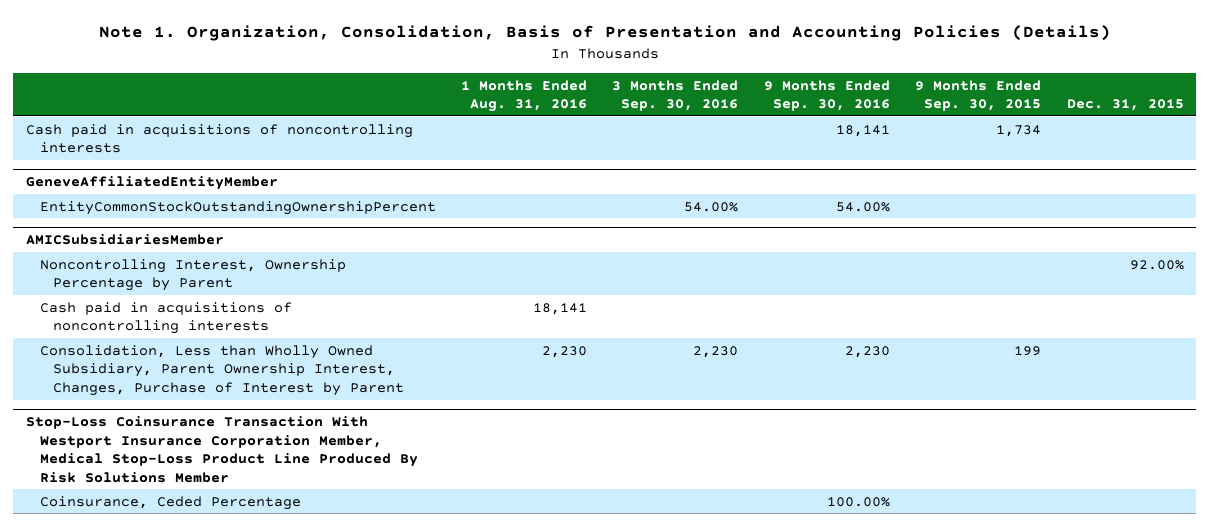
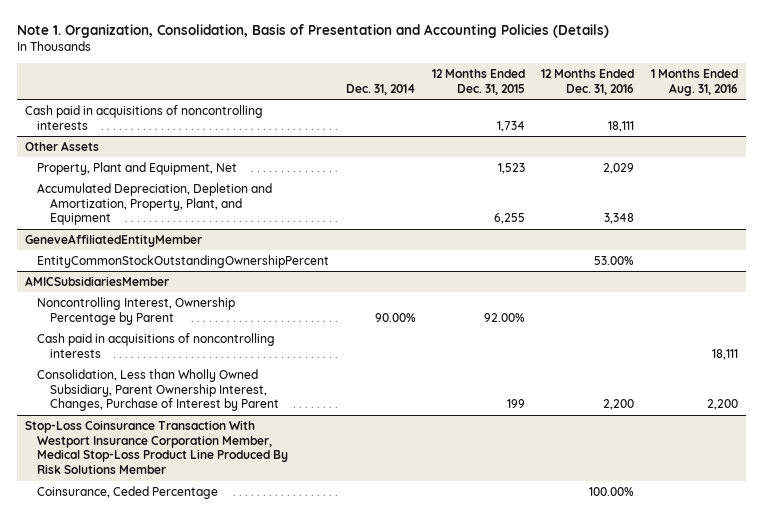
[612,79,739,112] 3 Months Ended Sep. 30, 2016 -> none
[763,79,890,112] 9 Months Ended Sep. 30, 2016 -> none
[915,79,1042,112] 9 Months Ended Sep. 30, 2015 -> none
[1066,99,1184,112] Dec. 31, 2015 -> none
none -> [345,83,416,95] Dec. 31, 2014
none -> [432,68,526,95] 12 Months Ended Dec. 31, 2015
none -> [541,68,635,95] 12 Months Ended Dec. 31, 2016
none -> [25,140,100,151] Other Assets
none -> [37,161,238,175] Property, Plant and Equipment, Net
none -> [37,182,273,226] Accumulated Depreciation, Depletion and Amortization, Property, Plant, and Equipment
[532,302,587,315] 18,141 -> [711,348,738,360] 18,111
[541,345,587,358] 2,230 -> [706,399,738,411] 2,200

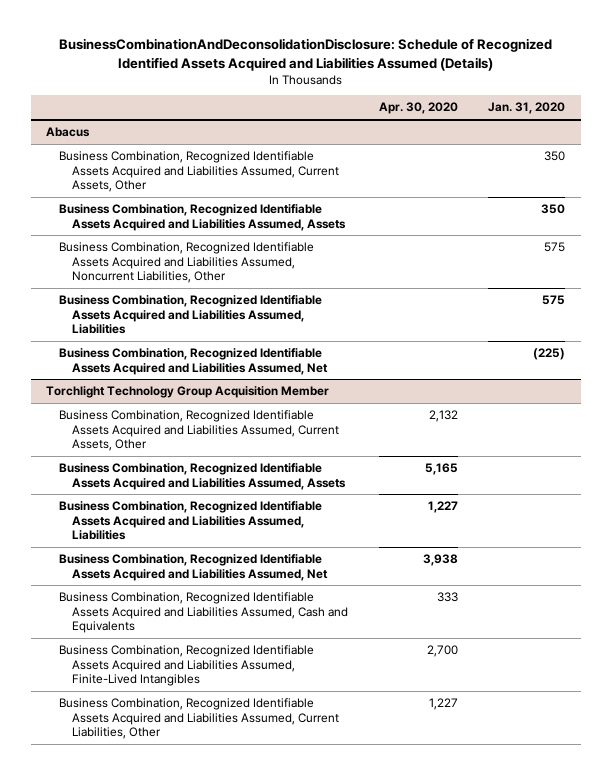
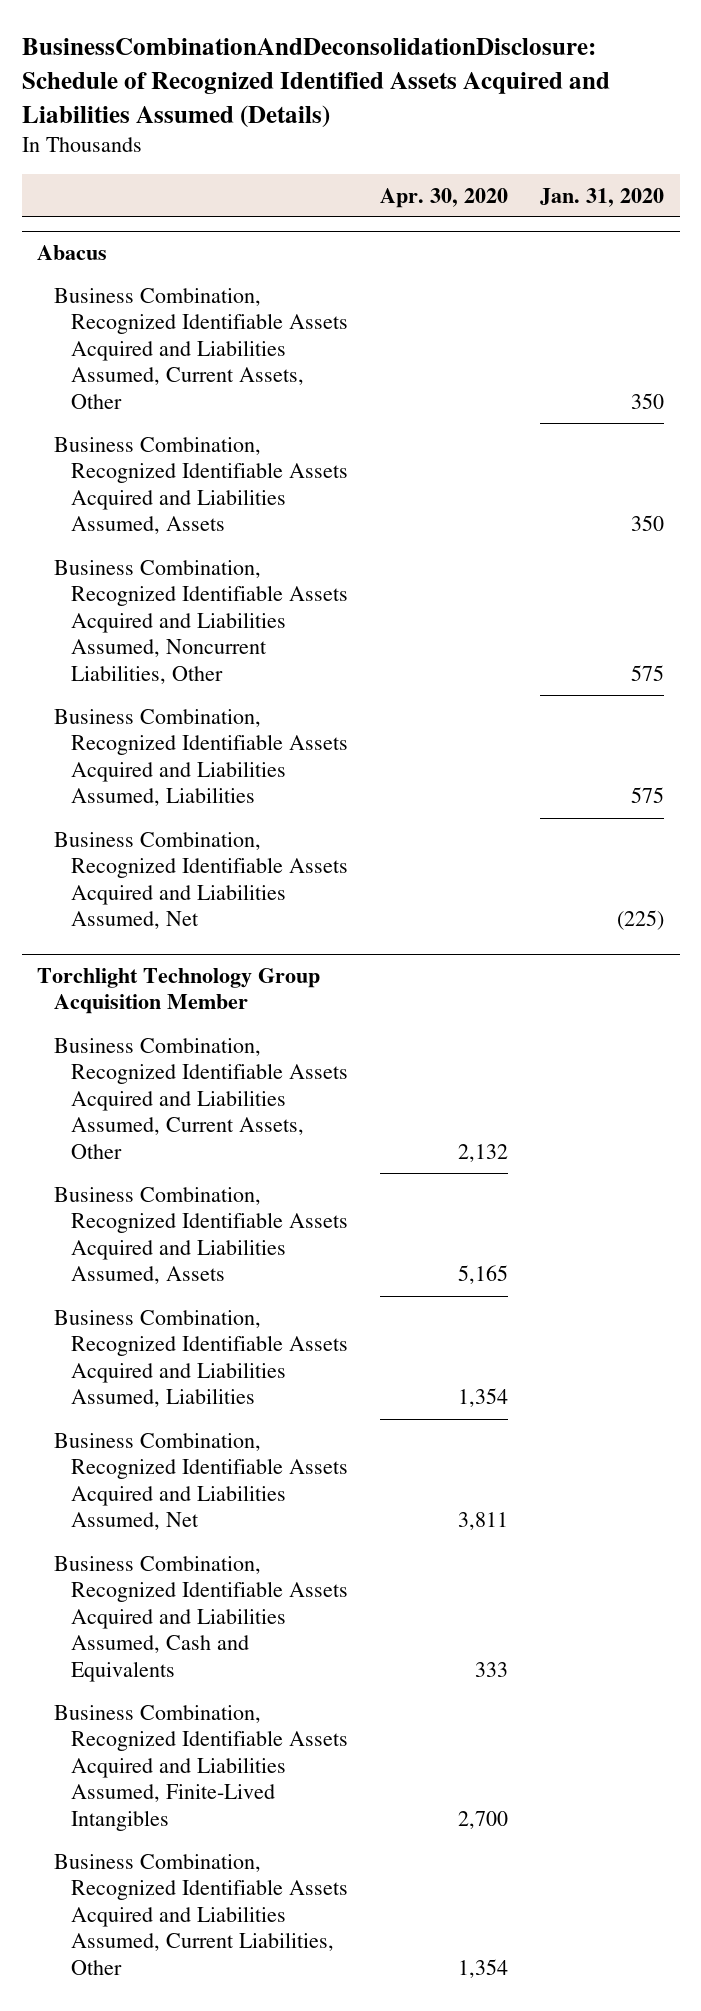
[427,501,458,514] 1,227 -> [458,1388,509,1408] 1,354
[422,554,458,567] 3,938 -> [458,1512,509,1531] 3,811
[428,698,458,711] 1,227 -> [458,1958,509,1978] 1,354

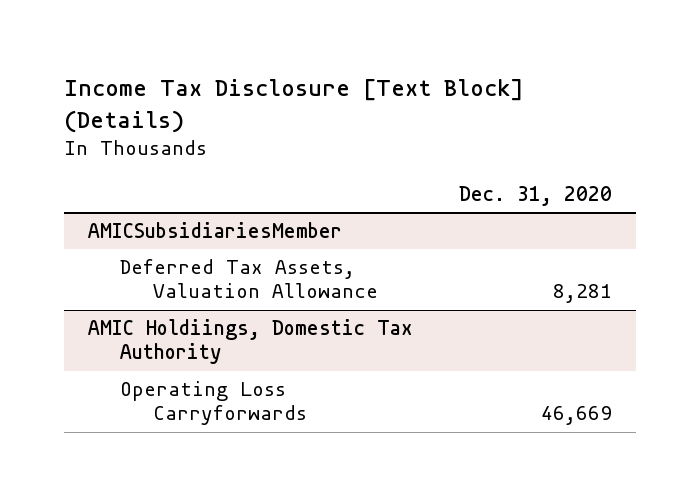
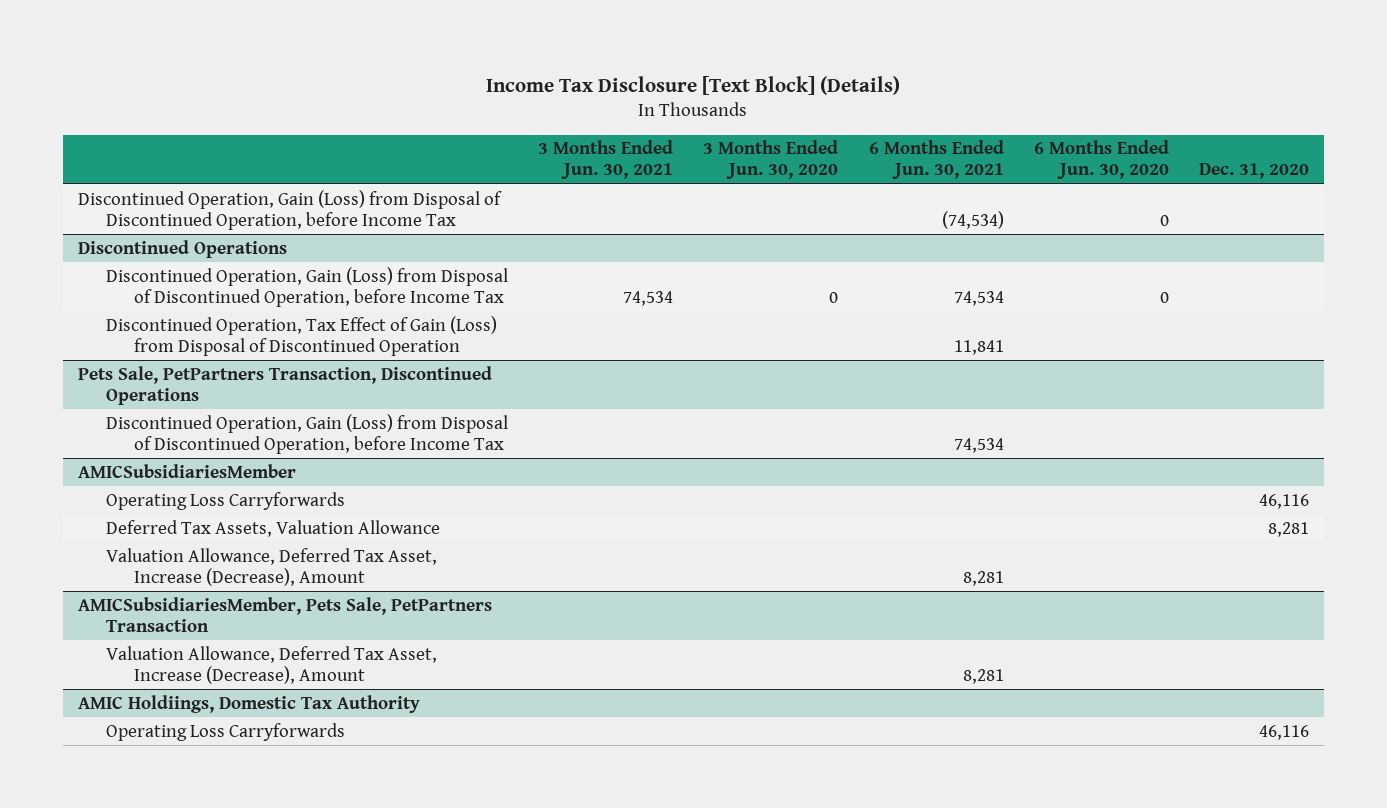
none -> [538,140,674,180] 3 Months Ended Jun. 30, 2021
none -> [703,140,839,180] 3 Months Ended Jun. 30, 2020
none -> [868,140,1004,180] 6 Months Ended Jun. 30, 2021
none -> [1033,140,1169,180] 6 Months Ended Jun. 30, 2020
none -> [78,189,503,230] Discontinued Operation, Gain (Loss) from Disposal of Discontinued Operation, before Income Tax
none -> [78,239,288,258] Discontinued Operations
none -> [106,266,509,307] Discontinued Operation, Gain (Loss) from Disposal of Discontinued Operation, before Income Tax
none -> [106,315,498,356] Discontinued Operation, Tax Effect of Gain (Loss) from Disposal of Discontinued Operation
none -> [78,365,493,405] Pets Sale, PetPartners Transaction, Discontinued Operations
none -> [106,413,509,454] Discontinued Operation, Gain (Loss) from Disposal of Discontinued Operation, before Income Tax
none -> [106,491,346,510] Operating Loss Carryforwards
none -> [106,547,438,586] Valuation Allowance, Deferred Tax Asset, Increase (Decrease), Amount
none -> [78,596,493,632] AMICSubsidiariesMember, Pets Sale, PetPartners Transaction
none -> [106,645,438,684] Valuation Allowance, Deferred Tax Asset, Increase (Decrease), Amount
[541,406,613,426] 46,669 -> [1258,724,1309,740] 46,116

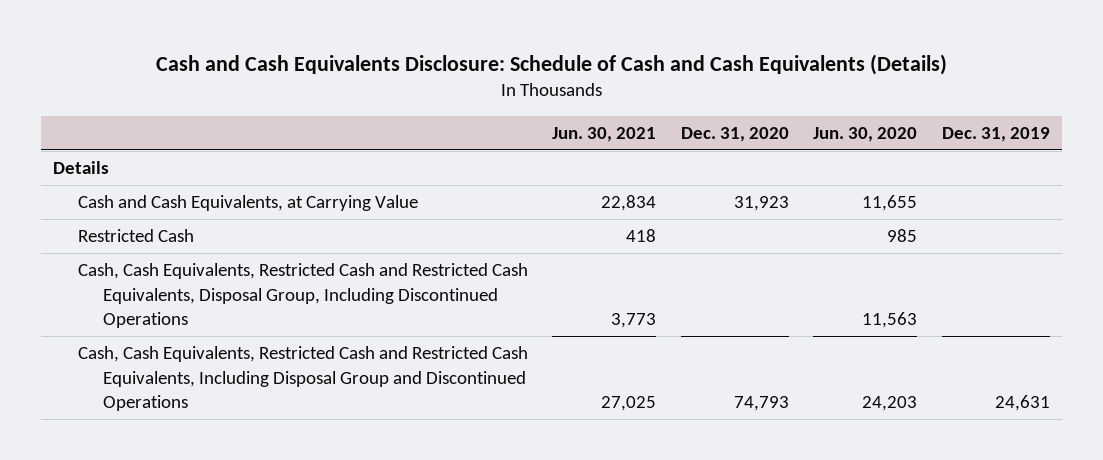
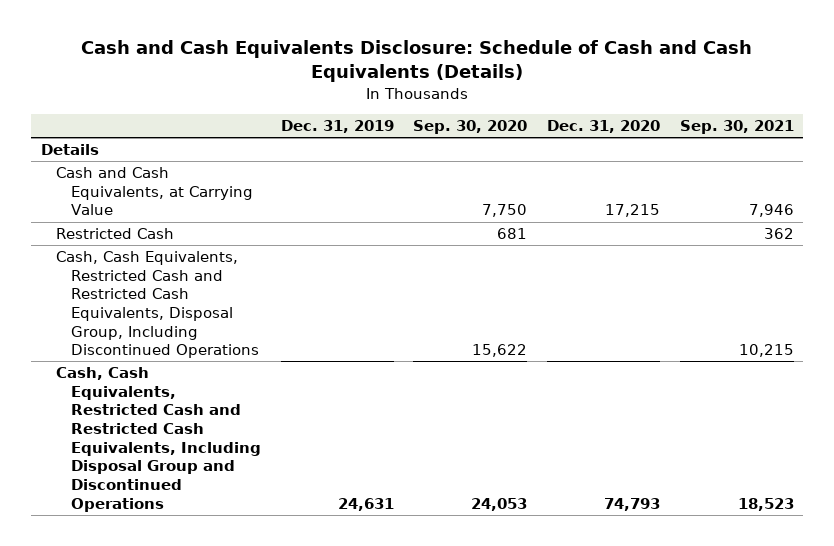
[552,126,657,142] Jun. 30, 2021 -> none
[813,126,918,142] Jun. 30, 2020 -> none
none -> [413,120,528,135] Sep. 30, 2020
none -> [679,120,794,135] Sep. 30, 2021
[733,196,789,212] 31,923 -> [605,204,661,218] 17,215

